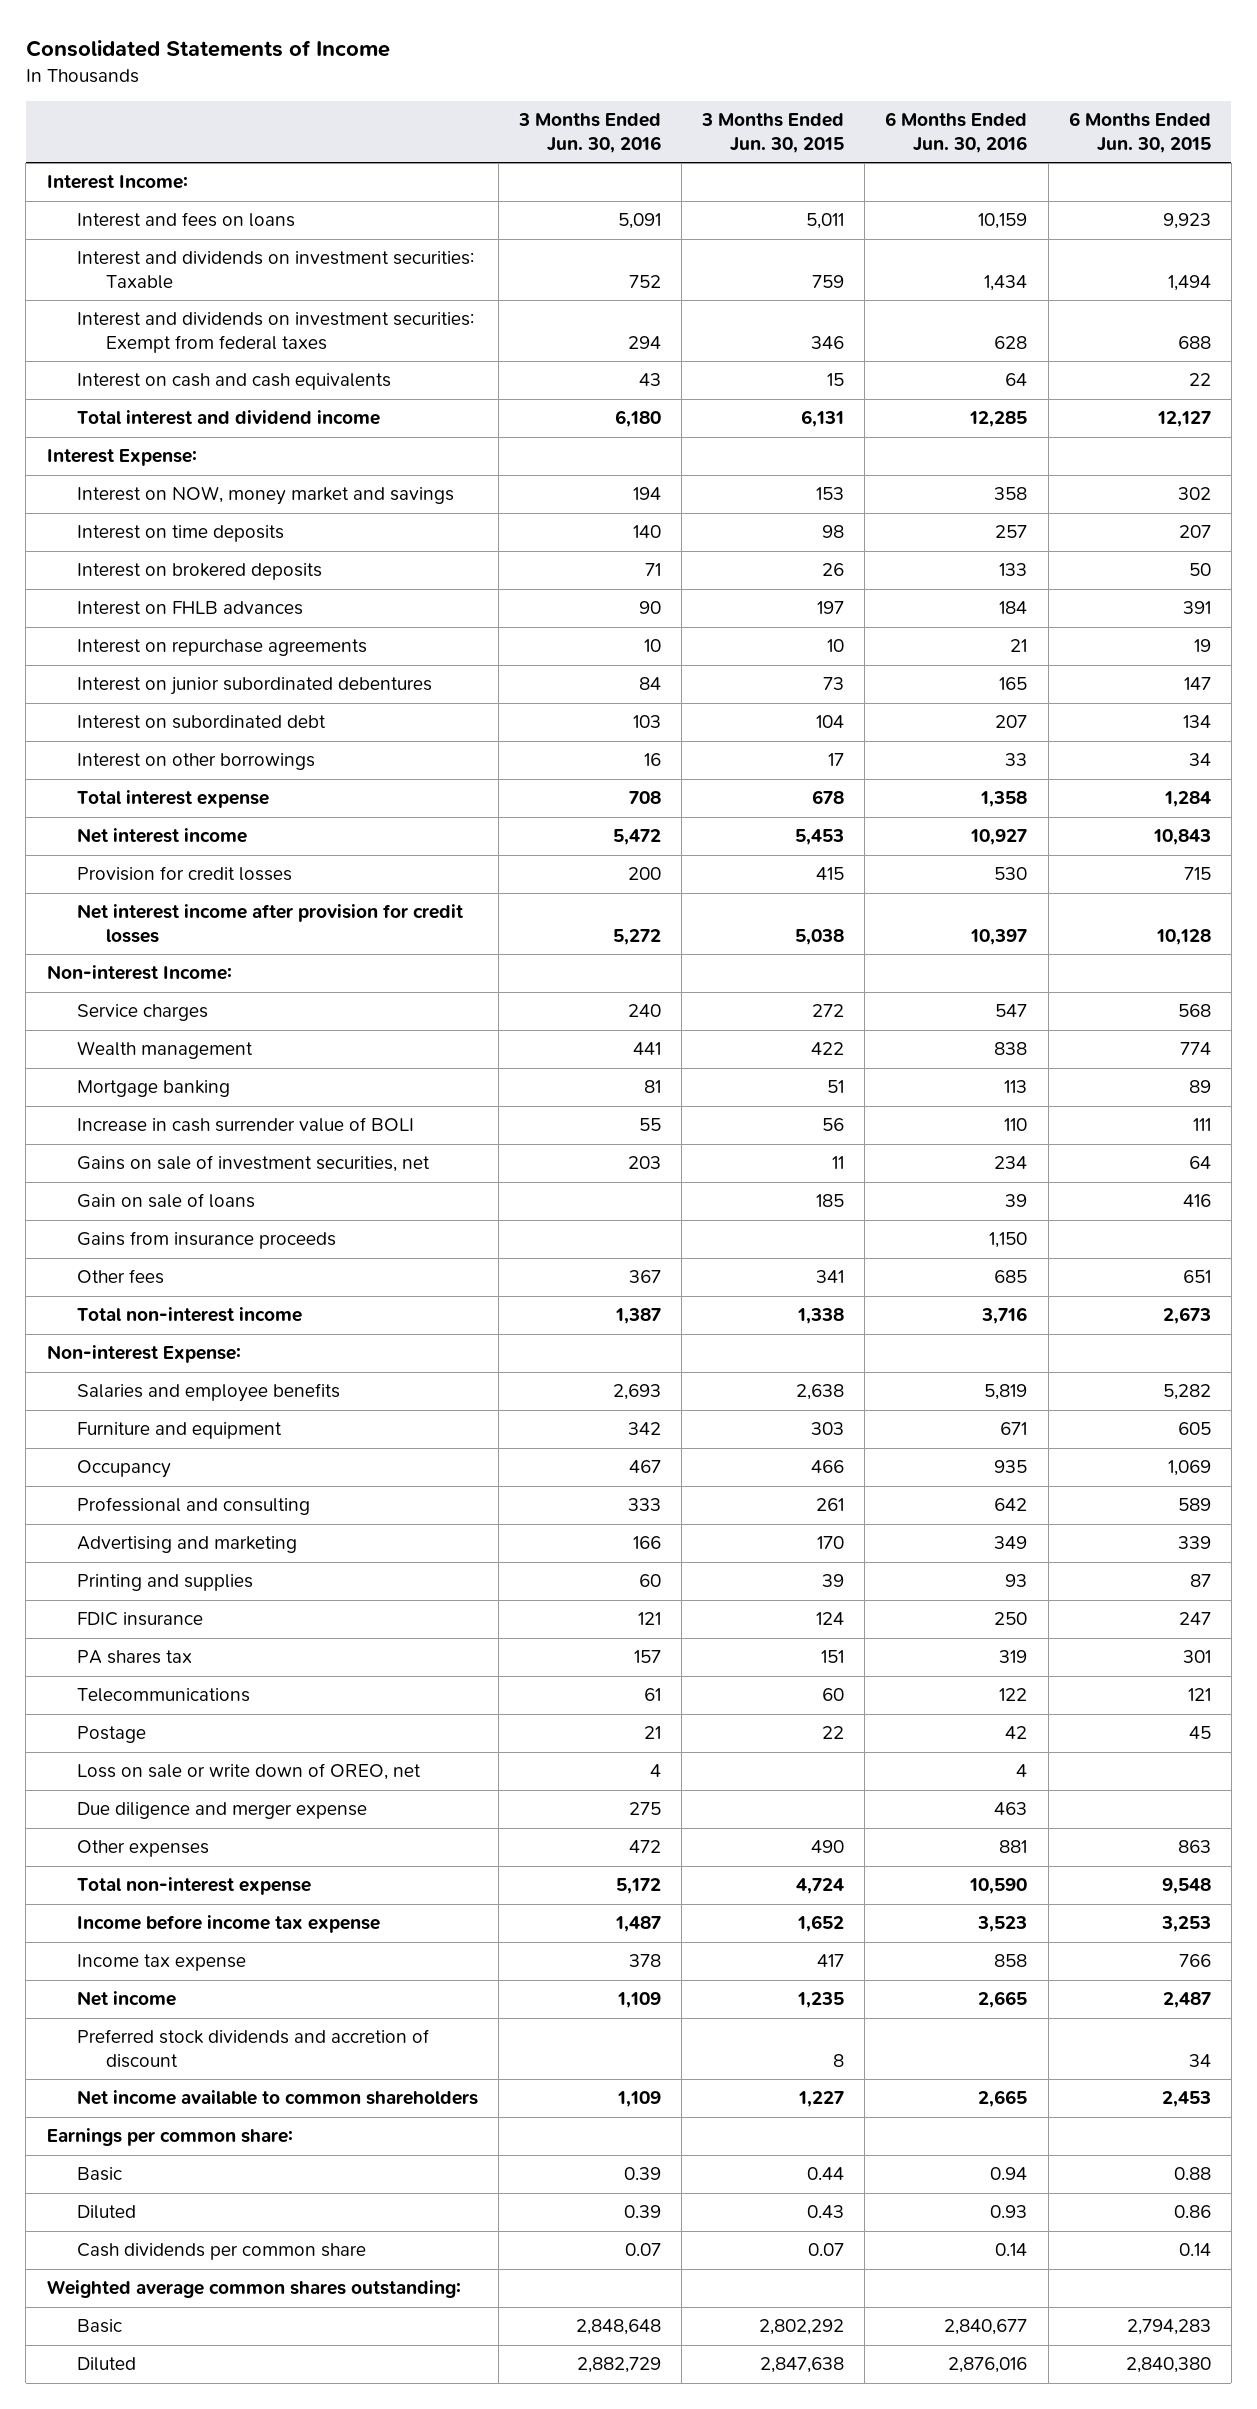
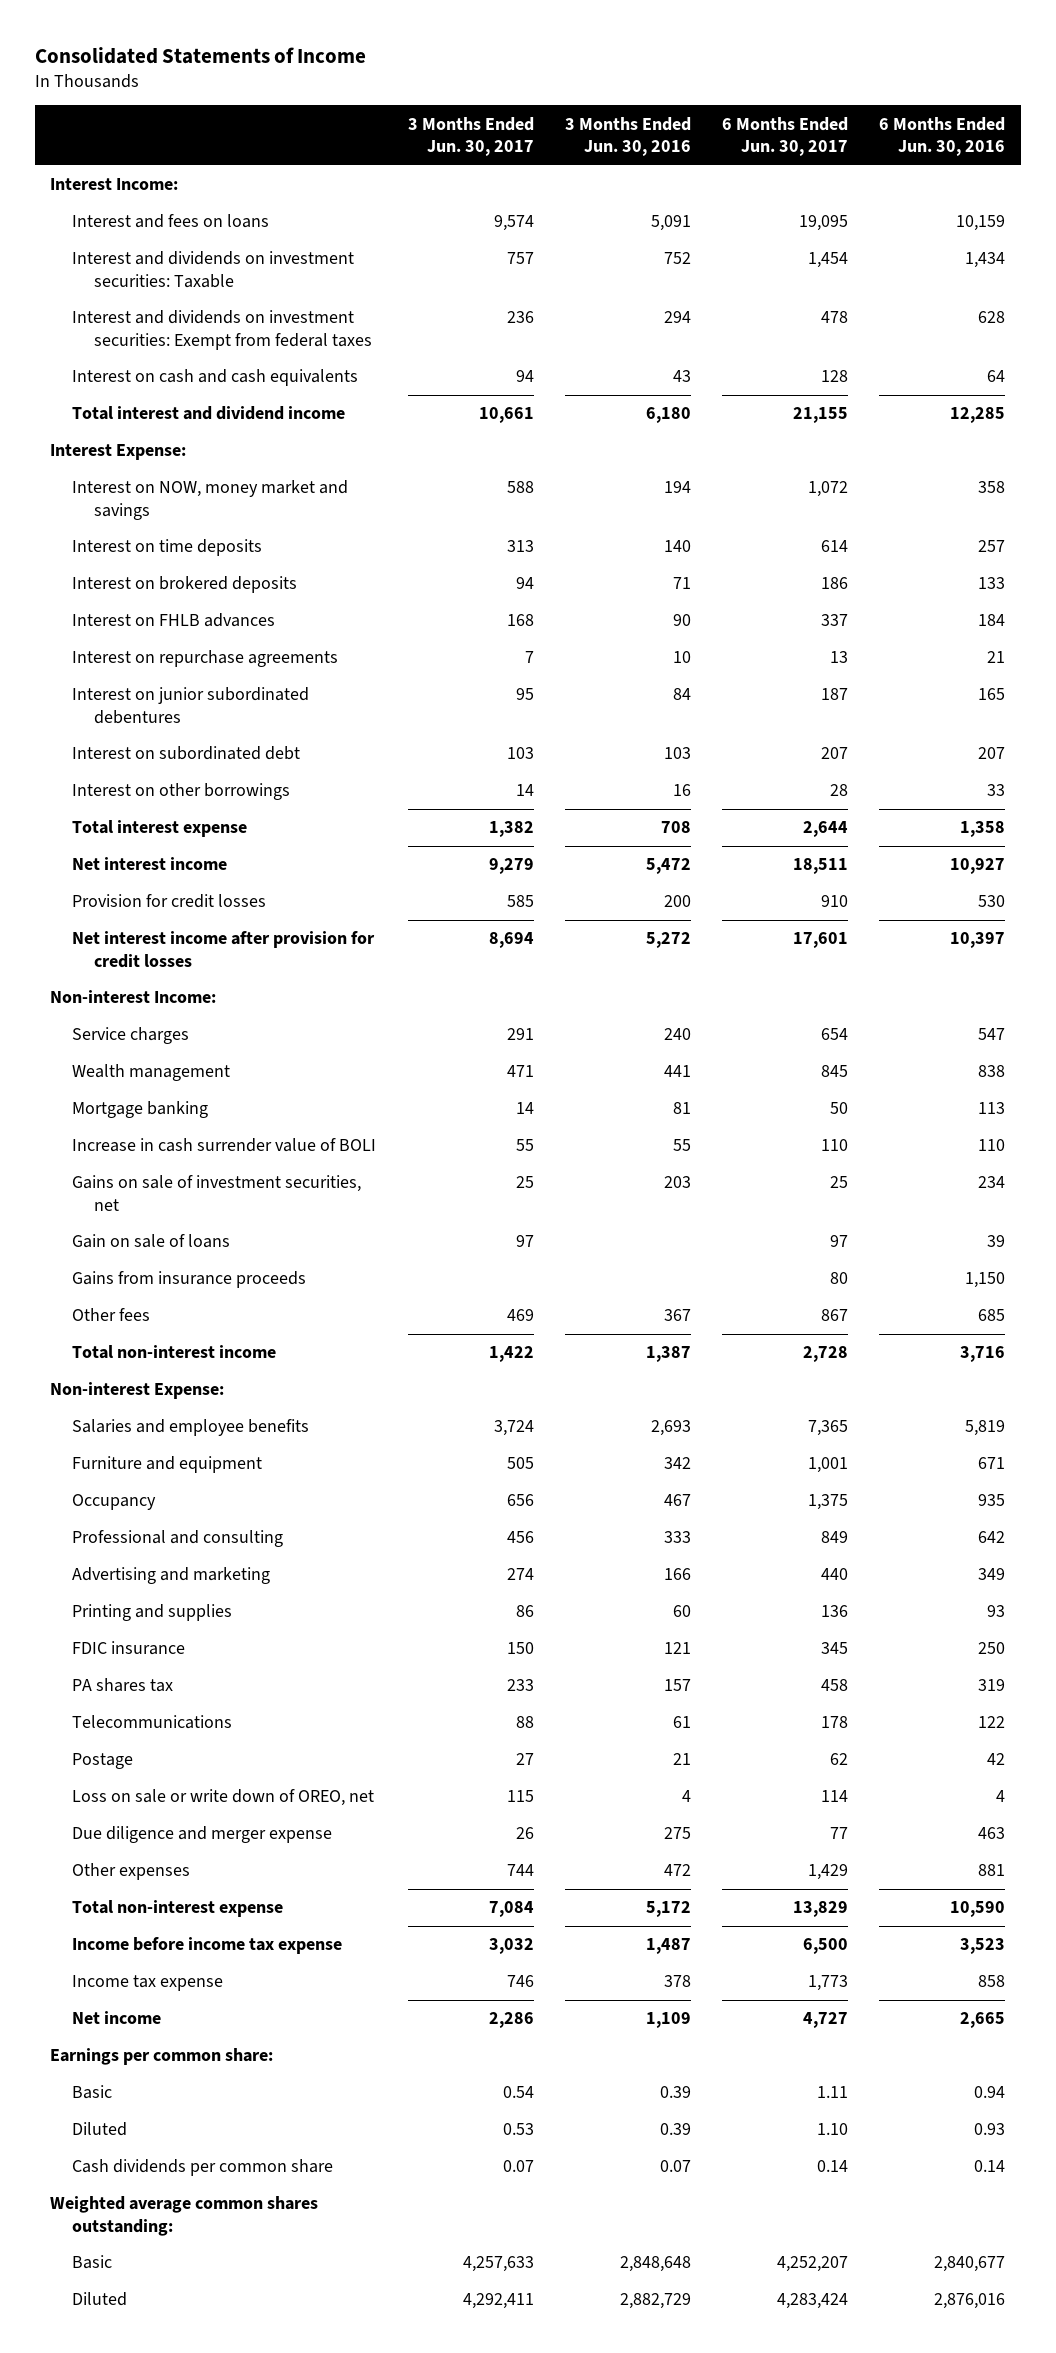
[701,113,845,153] 3 Months Ended Jun. 30, 2015 -> none
[1068,112,1211,153] 6 Months Ended Jun. 30, 2015 -> none
none -> [407,116,534,157] 3 Months Ended Jun. 30, 2017
none -> [721,116,848,157] 6 Months Ended Jun. 30, 2017
[76,2029,429,2068] Preferred stock dividends and accretion of discount -> none
[76,2090,478,2106] Net income available to common shareholders -> none

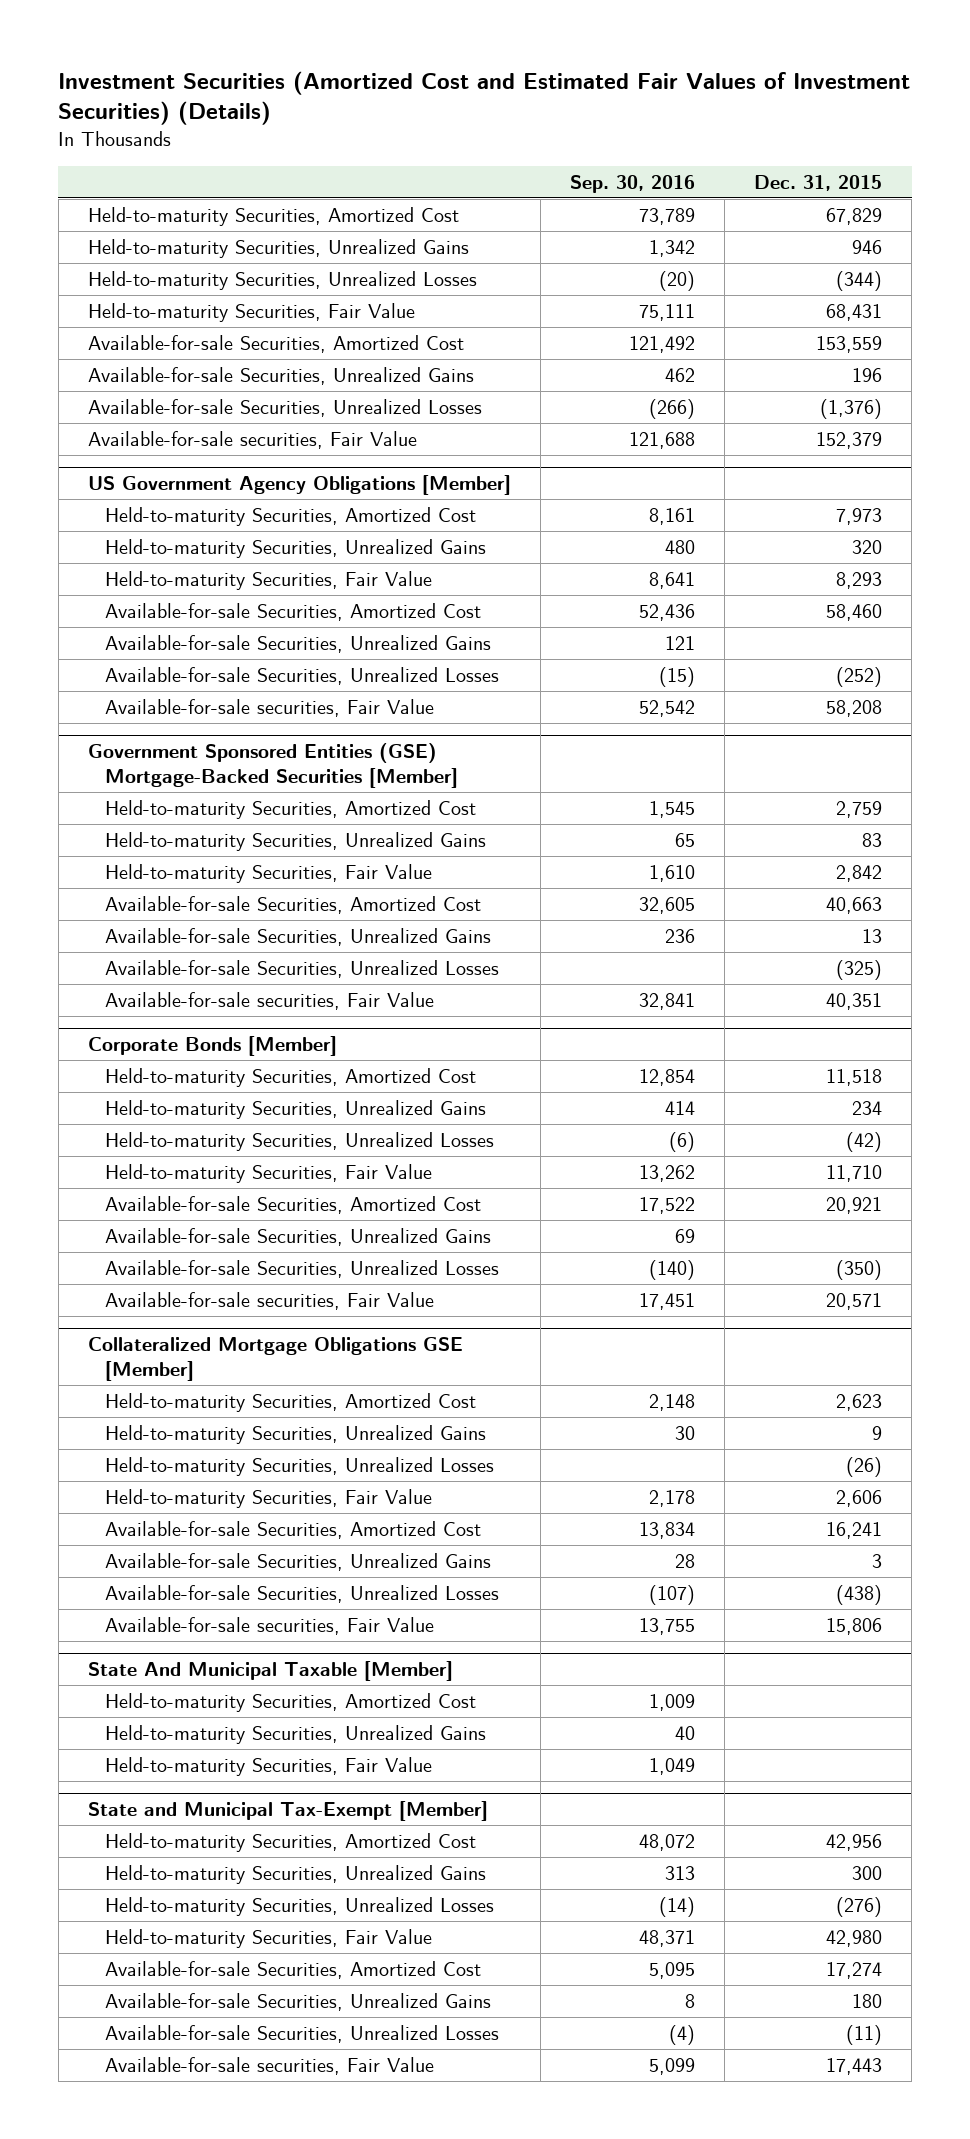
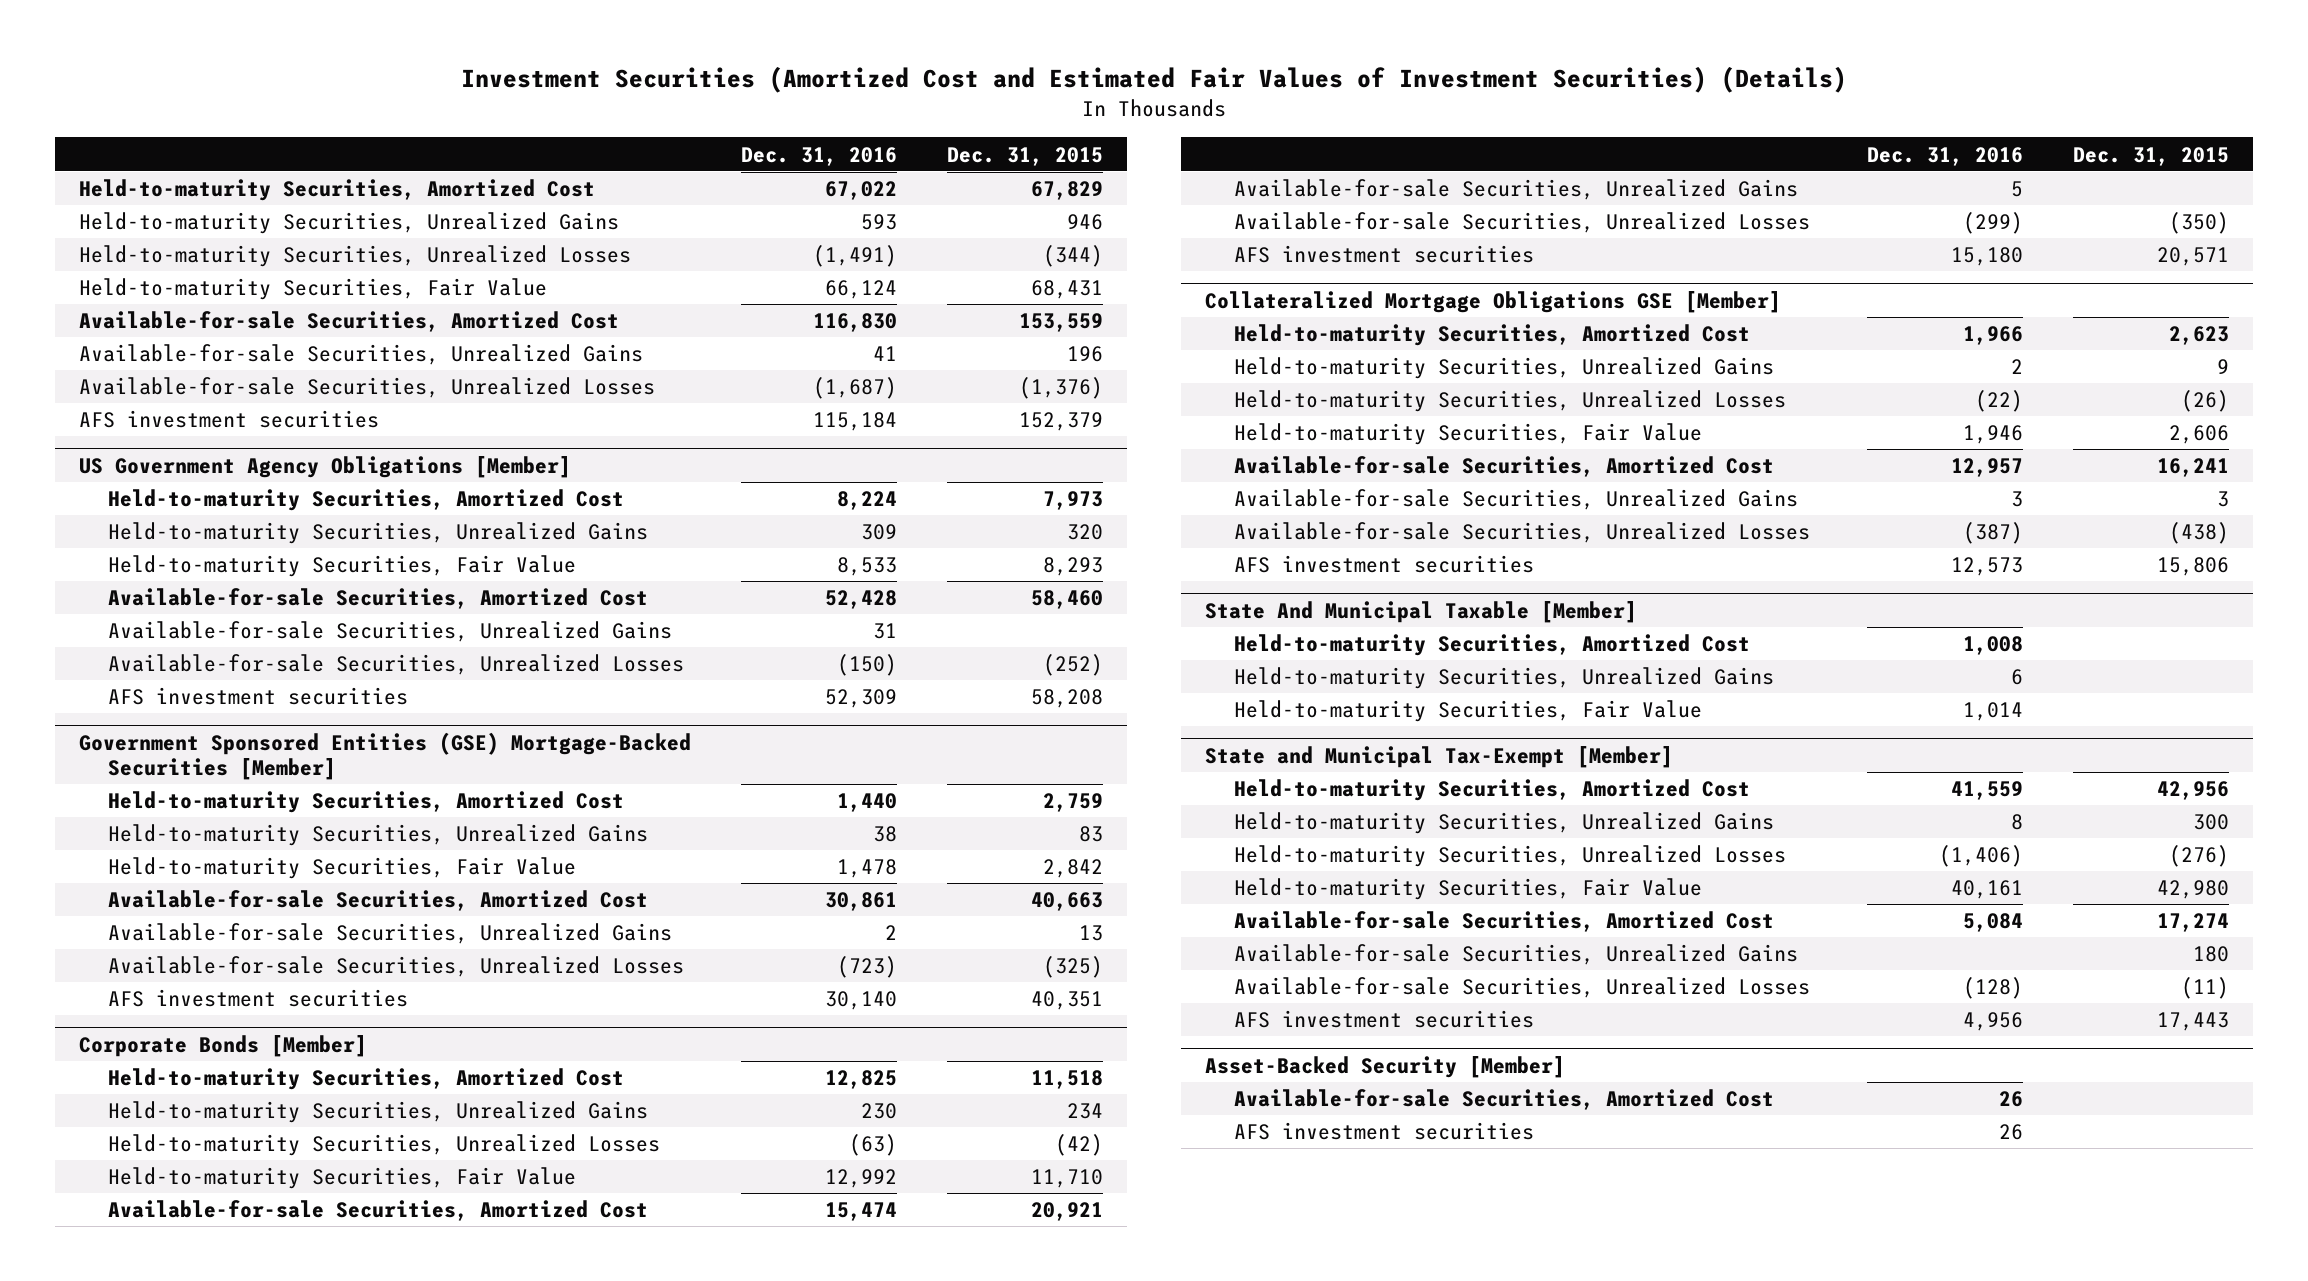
[569,174,695,193] Sep. 30, 2016 -> none
none -> [740,146,897,166] Dec. 31, 2016
[87,430,417,449] Available-for-sale securities, Fair Value -> [79,410,380,429] AFS investment securities
[105,698,435,717] Available-for-sale securities, Fair Value -> [107,687,408,706] AFS investment securities
[105,991,435,1010] Available-for-sale securities, Fair Value -> [107,989,408,1008] AFS investment securities
[105,1291,435,1310] Available-for-sale securities, Fair Value -> [1233,245,1534,264] AFS investment securities
[105,1616,435,1635] Available-for-sale securities, Fair Value -> [1233,555,1534,574] AFS investment securities
[105,2056,435,2075] Available-for-sale securities, Fair Value -> [1233,1010,1534,1029] AFS investment securities
none -> [1205,1055,1566,1078] Asset-Backed Security [Member]
none -> [1233,1089,1774,1111] Available-for-sale Securities, Amortized Cost
none -> [1233,1122,1534,1141] AFS investment securities

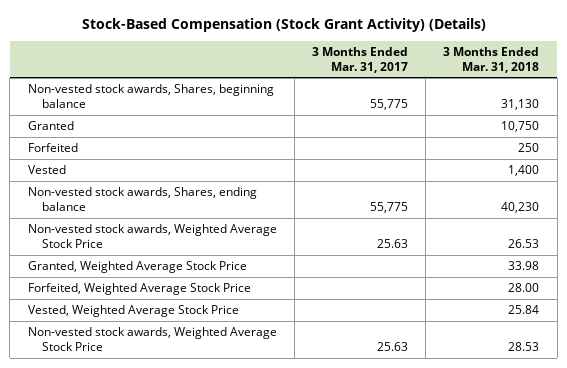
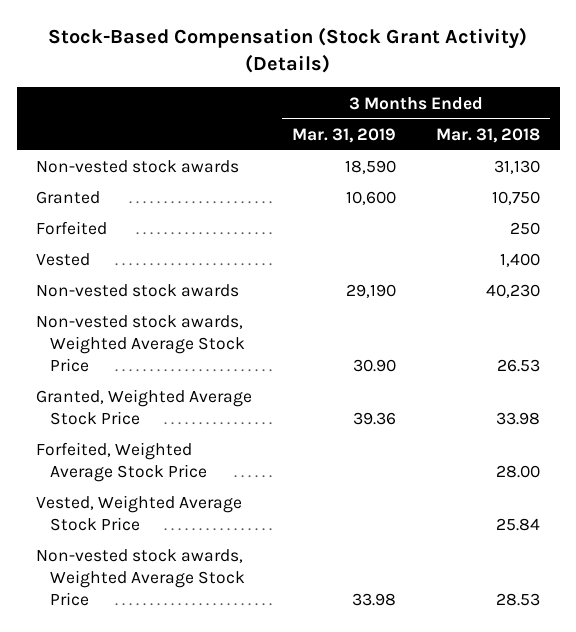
[312,46,409,73] 3 Months Ended Mar. 31, 2017 -> none
none -> [292,127,397,143] Mar. 31, 2019
[27,84,274,109] Non-vested stock awards, Shares, beginning balance -> [36,160,240,174] Non-vested stock awards
[27,187,257,212] Non-vested stock awards, Shares, ending balance -> [36,284,240,298] Non-vested stock awards

